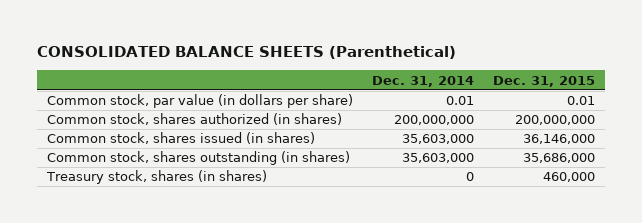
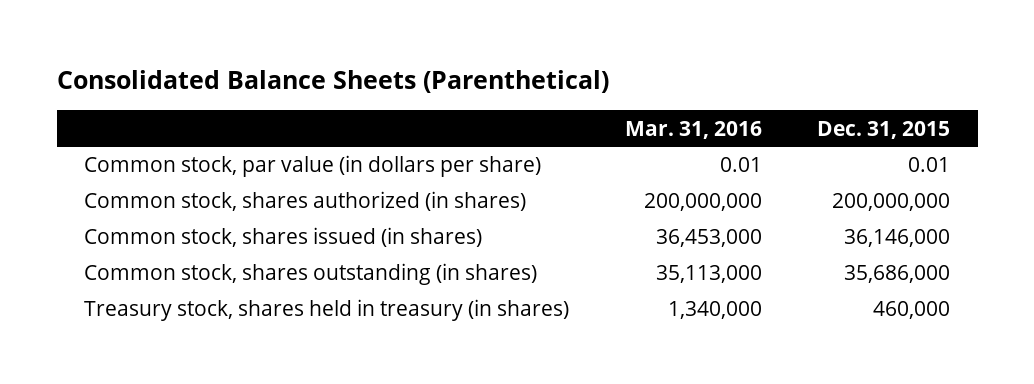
[37,46,457,60] CONSOLIDATED BALANCE SHEETS (Parenthetical) -> [56,70,609,94] Consolidated Balance Sheets (Parenthetical)
[372,75,475,87] Dec. 31, 2014 -> none
none -> [624,120,762,139] Mar. 31, 2016
[45,170,267,185] Treasury stock, shares (in shares) -> [84,299,570,322] Treasury stock, shares held in treasury (in shares)

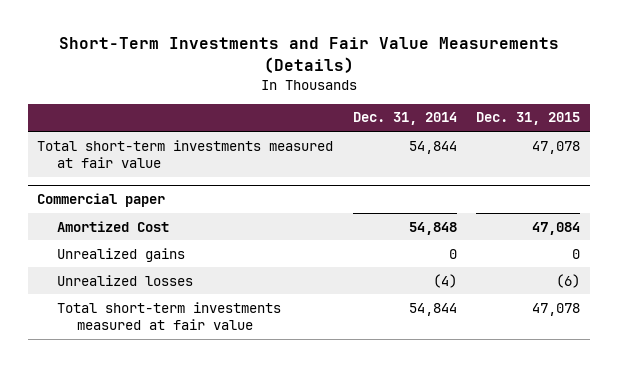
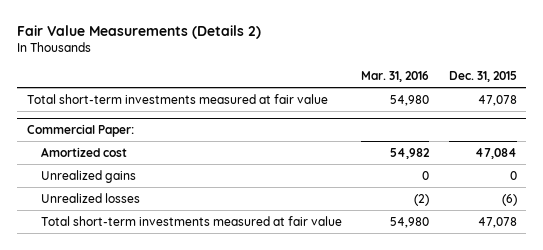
[58,37,559,73] Short-Term Investments and Fair Value Measurements (Details) -> [17,24,262,39] Fair Value Measurements (Details 2)
[352,112,457,126] Dec. 31, 2014 -> none
none -> [361,70,430,82] Mar. 31, 2016
[37,193,166,208] Commercial paper -> [26,123,134,137] Commercial Paper:
[56,220,169,232] Amortized Cost -> [41,146,128,157] Amortized cost

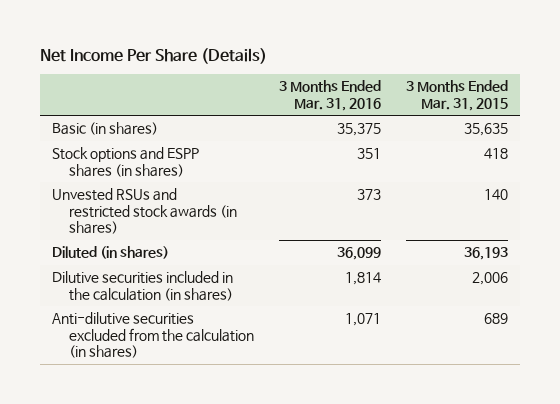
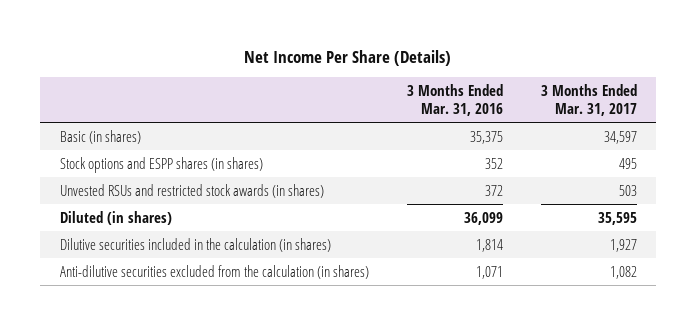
[405,80,508,111] 3 Months Ended Mar. 31, 2015 -> none
none -> [541,83,638,117] 3 Months Ended Mar. 31, 2017
[356,148,381,160] 351 -> [484,157,503,169] 352
[356,189,381,201] 373 -> [484,184,503,196] 372

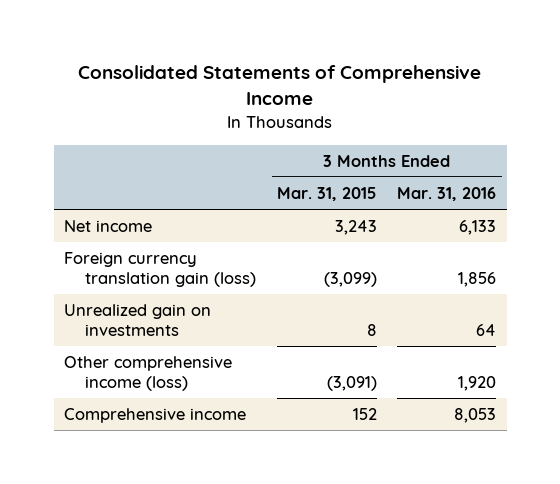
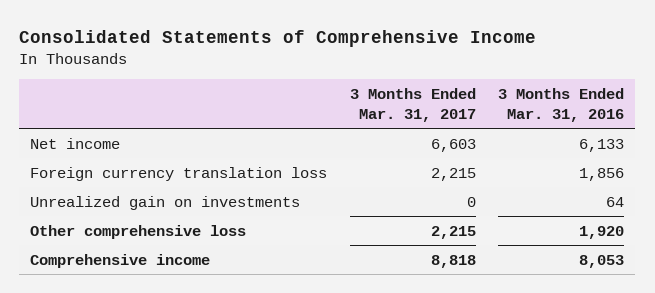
[276,186,377,201] Mar. 31, 2015 -> none
none -> [349,87,476,122] 3 Months Ended Mar. 31, 2017
[63,252,257,287] Foreign currency translation gain (loss) -> [30,166,328,181] Foreign currency translation loss
[63,356,232,391] Other comprehensive income (loss) -> [30,224,247,239] Other comprehensive loss

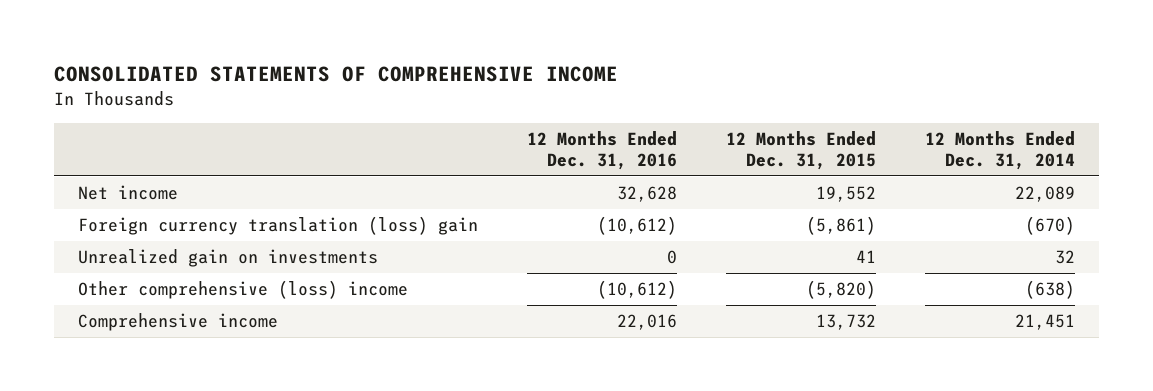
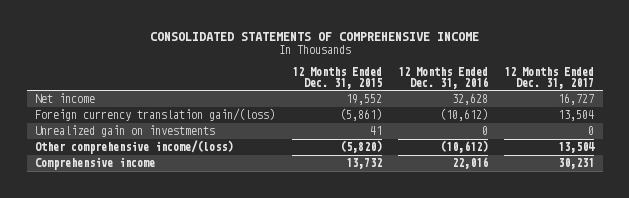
[924,131,1075,171] 12 Months Ended Dec. 31, 2014 -> none
none -> [504,66,595,89] 12 Months Ended Dec. 31, 2017
[78,216,479,236] Foreign currency translation (loss) gain -> [35,108,276,122] Foreign currency translation gain/(loss)
[78,280,409,300] Other comprehensive (loss) income -> [35,140,234,155] Other comprehensive income/(loss)

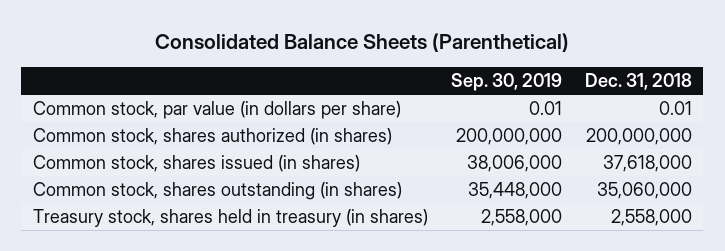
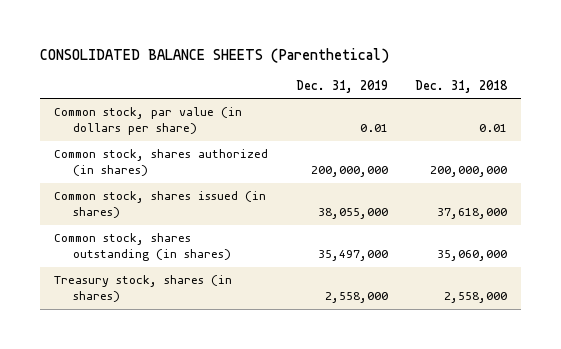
[155,32,570,52] Consolidated Balance Sheets (Parenthetical) -> [40,48,390,64] CONSOLIDATED BALANCE SHEETS (Parenthetical)
[450,73,562,92] Sep. 30, 2019 -> none
none -> [295,79,388,93] Dec. 31, 2019
[32,209,428,228] Treasury stock, shares held in treasury (in shares) -> [54,275,233,303] Treasury stock, shares (in shares)

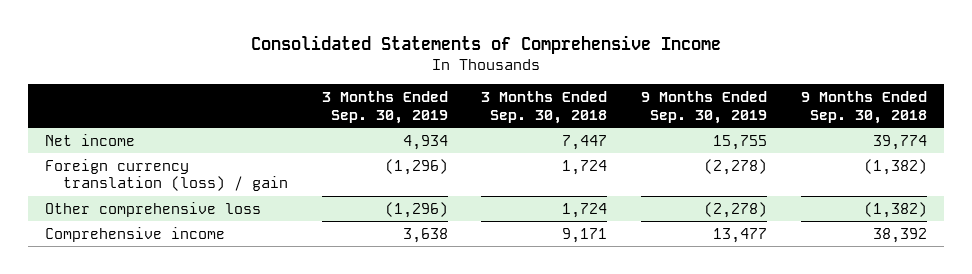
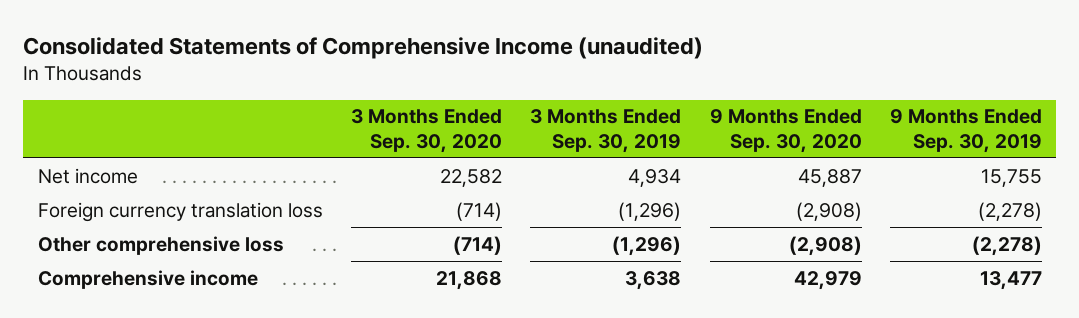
[250,35,721,55] Consolidated Statements of Comprehensive Income -> [23,36,704,59] Consolidated Statements of Comprehensive Income (unaudited)
[481,90,608,124] 3 Months Ended Sep. 30, 2018 -> none
[800,90,927,124] 9 Months Ended Sep. 30, 2018 -> none
none -> [350,109,502,153] 3 Months Ended Sep. 30, 2020
none -> [709,109,862,153] 9 Months Ended Sep. 30, 2020
[44,158,288,192] Foreign currency translation (loss) / gain -> [37,201,323,222] Foreign currency translation loss

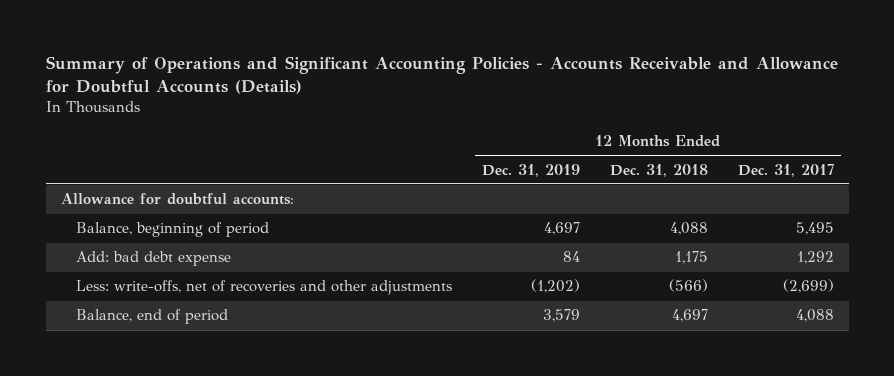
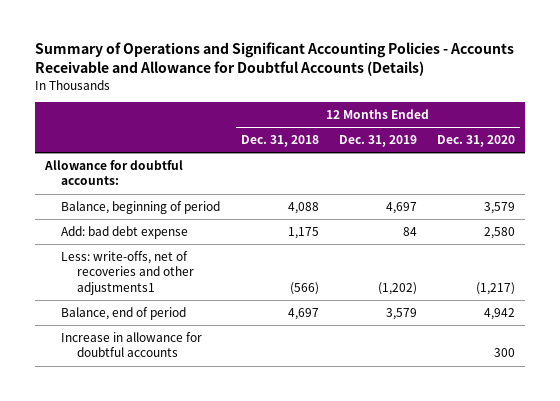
[737,163,834,177] Dec. 31, 2017 -> none
none -> [436,135,515,148] Dec. 31, 2020
[76,280,453,296] Less: write-offs, net of recoveries and other adjustments -> [61,251,195,295] Less: write-offs, net of recoveries and other adjustments1
none -> [61,332,203,358] Increase in allowance for doubtful accounts

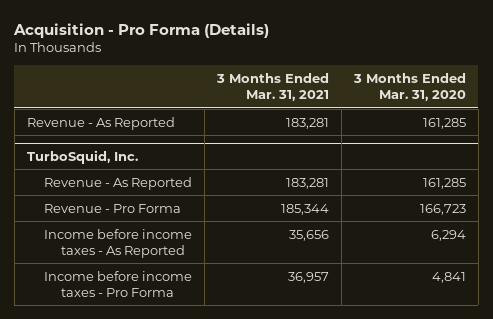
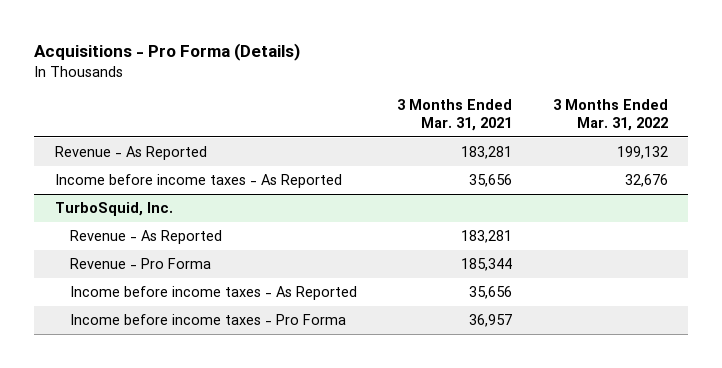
[13,22,270,38] Acquisition - Pro Forma (Details) -> [34,43,301,62] Acquisitions - Pro Forma (Details)
[352,73,466,102] 3 Months Ended Mar. 31, 2020 -> none
none -> [552,99,668,132] 3 Months Ended Mar. 31, 2022
none -> [54,174,342,189] Income before income taxes - As Reported

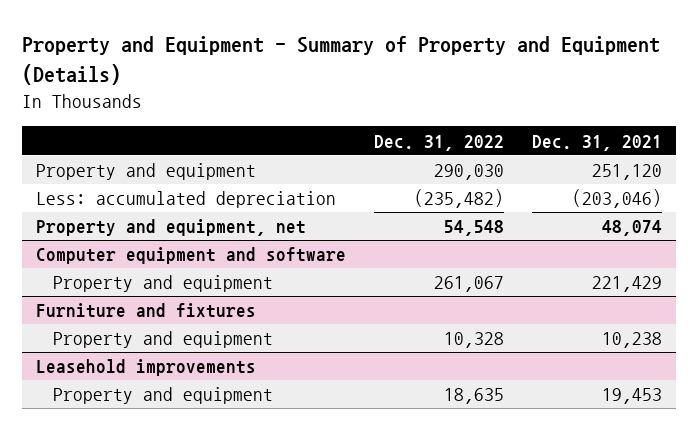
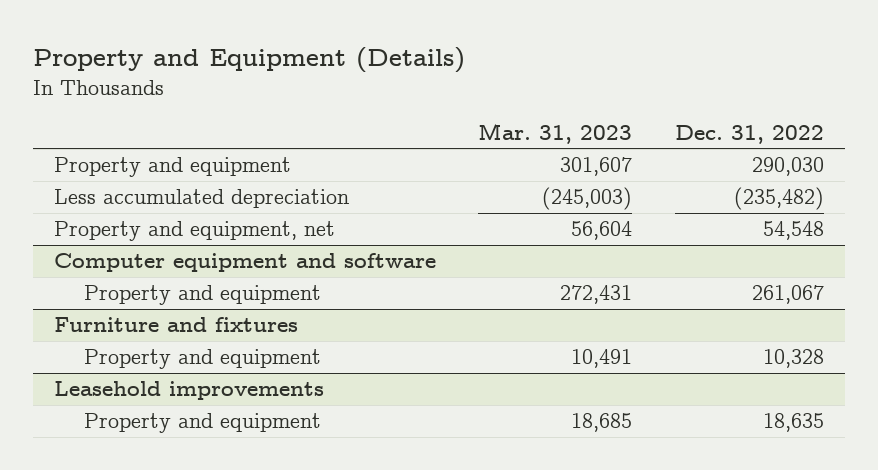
[21,36,660,86] Property and Equipment - Summary of Property and Equipment (Details) -> [32,46,465,73] Property and Equipment (Details)
[531,134,662,151] Dec. 31, 2021 -> none
none -> [478,122,633,144] Mar. 31, 2023
[35,191,336,209] Less: accumulated depreciation -> [53,189,349,209] Less accumulated depreciation

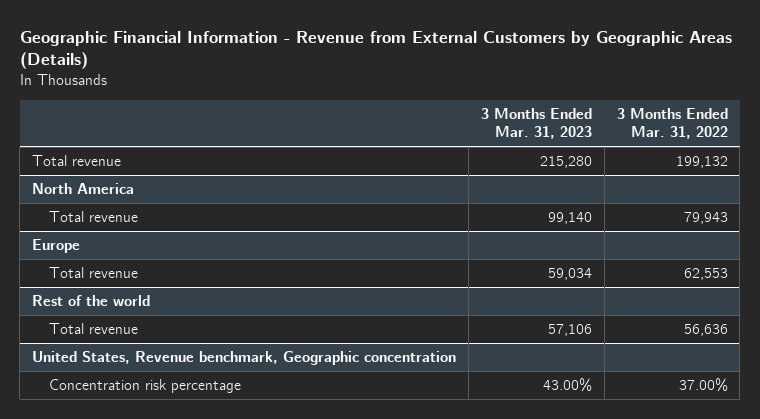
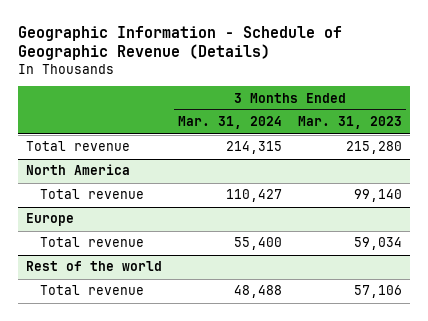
[19,30,732,70] Geographic Financial Information - Revenue from External Customers by Geographic Areas (Details) -> [18,25,343,60] Geographic Information - Schedule of Geographic Revenue (Details)
[616,107,728,140] 3 Months Ended Mar. 31, 2022 -> none
none -> [177,116,282,130] Mar. 31, 2024
[32,350,457,365] United States, Revenue benchmark, Geographic concentration -> none
[49,378,242,393] Concentration risk percentage -> none

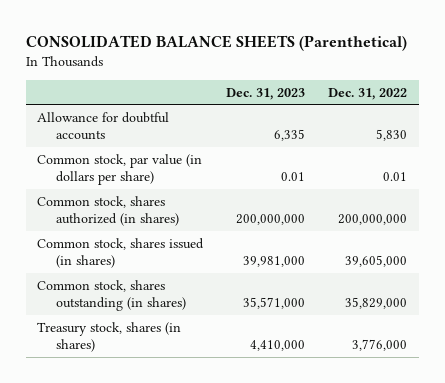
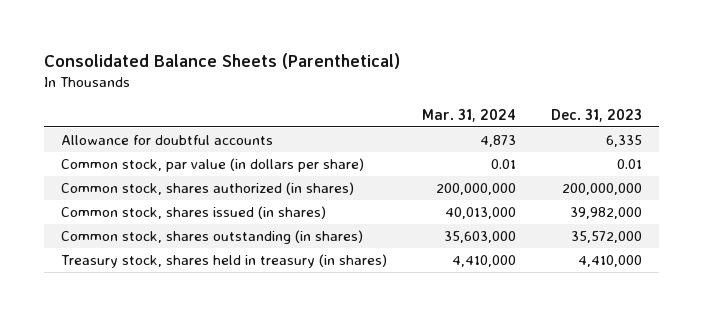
[25,35,407,52] CONSOLIDATED BALANCE SHEETS (Parenthetical) -> [43,53,400,70] Consolidated Balance Sheets (Parenthetical)
[328,87,408,100] Dec. 31, 2022 -> none
none -> [421,108,516,122] Mar. 31, 2024
[243,255,306,267] 39,981,000 -> [569,207,642,220] 39,982,000
[243,296,306,309] 35,571,000 -> [570,231,642,244] 35,572,000
[37,321,182,352] Treasury stock, shares (in shares) -> [61,254,388,269] Treasury stock, shares held in treasury (in shares)

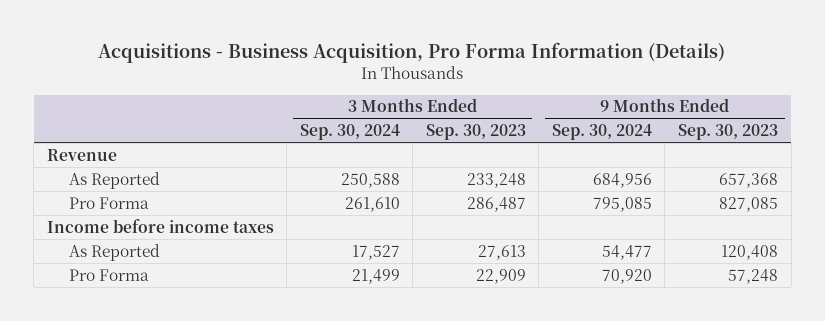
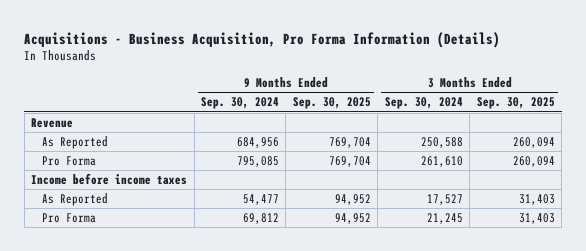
[425,123,526,140] Sep. 30, 2023 -> none
[678,123,779,140] Sep. 30, 2023 -> none
none -> [292,97,371,110] Sep. 30, 2025
none -> [476,97,555,110] Sep. 30, 2025
[351,268,400,284] 21,499 -> [426,213,463,225] 21,245
[601,268,652,284] 70,920 -> [243,213,280,225] 69,812

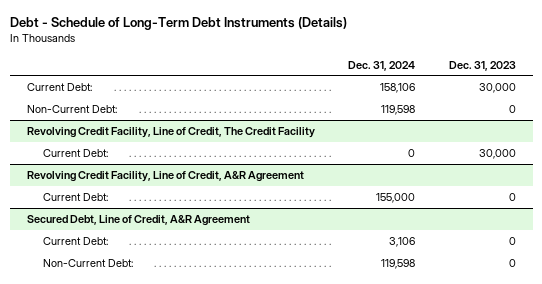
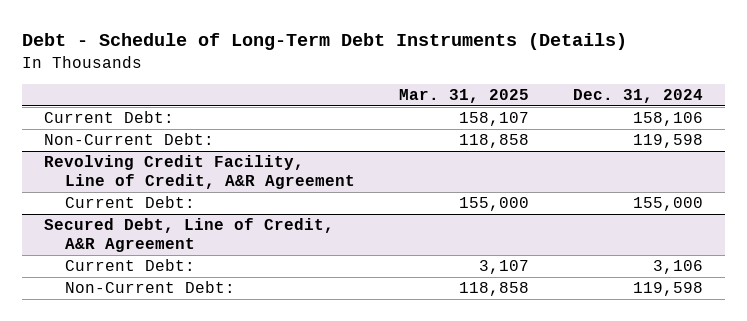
[448,60,516,71] Dec. 31, 2023 -> none
none -> [399,89,530,104] Mar. 31, 2025
[26,126,315,138] Revolving Credit Facility, Line of Credit, The Credit Facility -> none
[43,148,109,157] Current Debt: -> none

